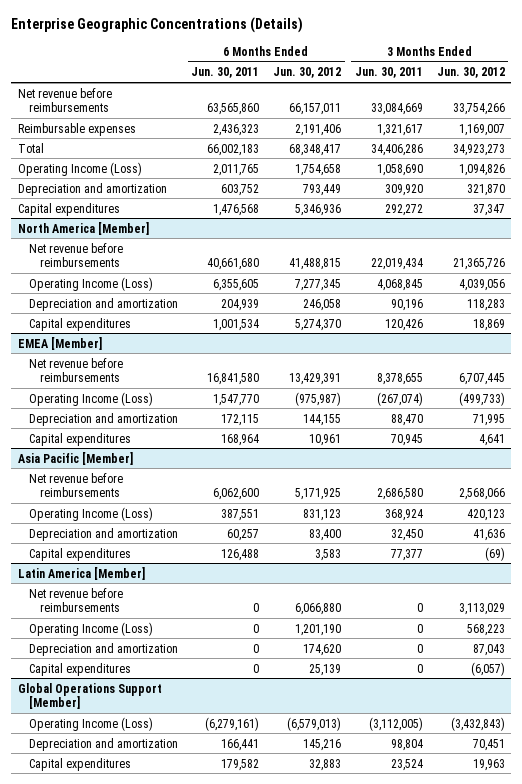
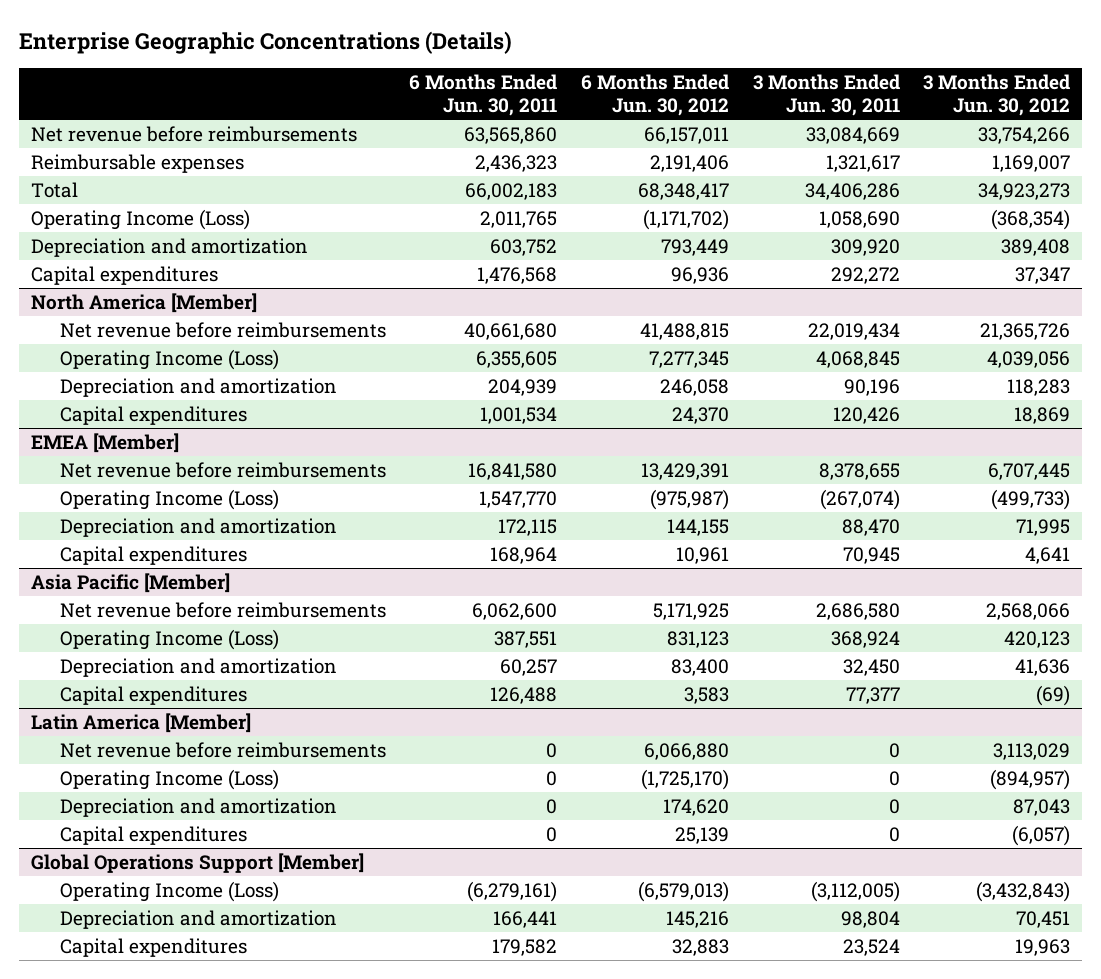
[295,163,342,176] 1,754,658 -> [642,209,729,231] (1,171,702)
[458,163,505,176] 1,094,826 -> [991,209,1071,231] (368,354)
[466,183,505,196] 321,870 -> [1001,239,1071,257] 389,408
[295,203,342,216] 5,346,936 -> [670,267,729,285] 96,936
[295,318,342,331] 5,274,370 -> [671,407,729,425] 24,370
[295,623,342,636] 1,201,190 -> [640,769,729,791] (1,725,170)
[466,623,505,636] 568,223 -> [990,769,1071,791] (894,957)

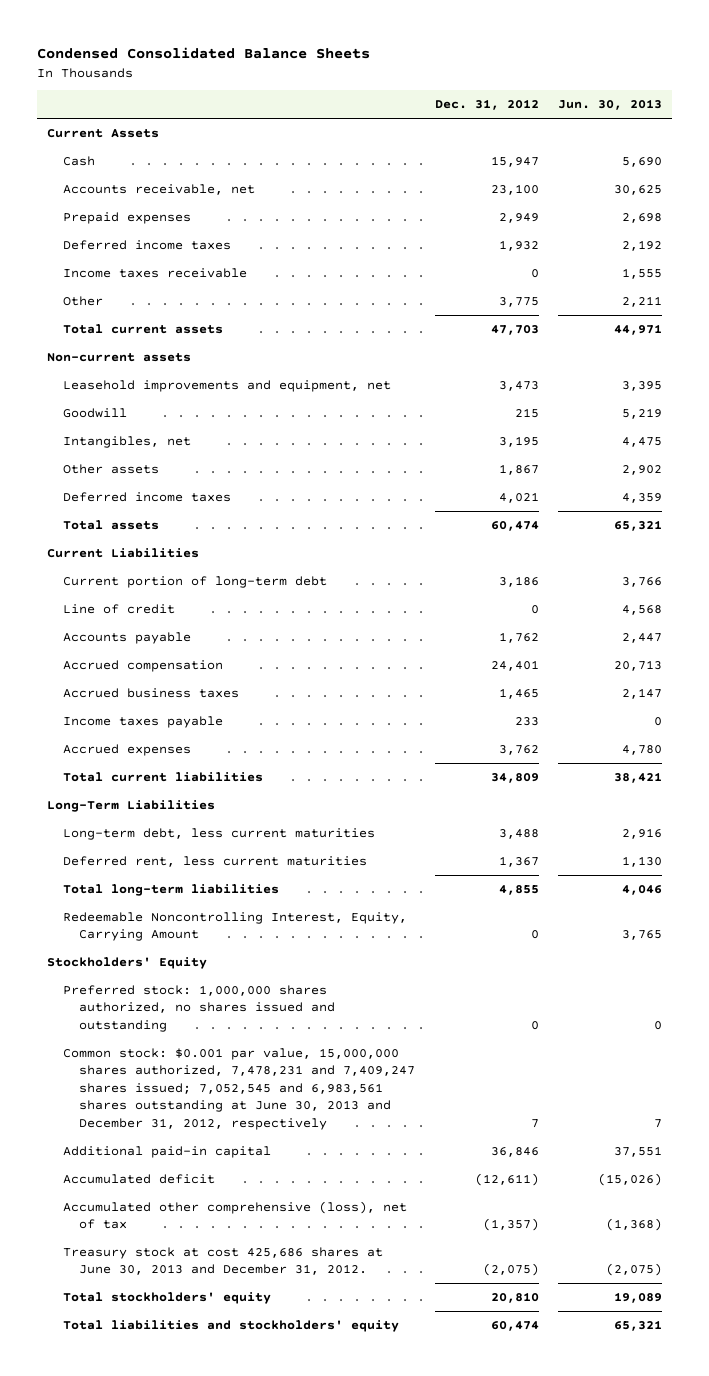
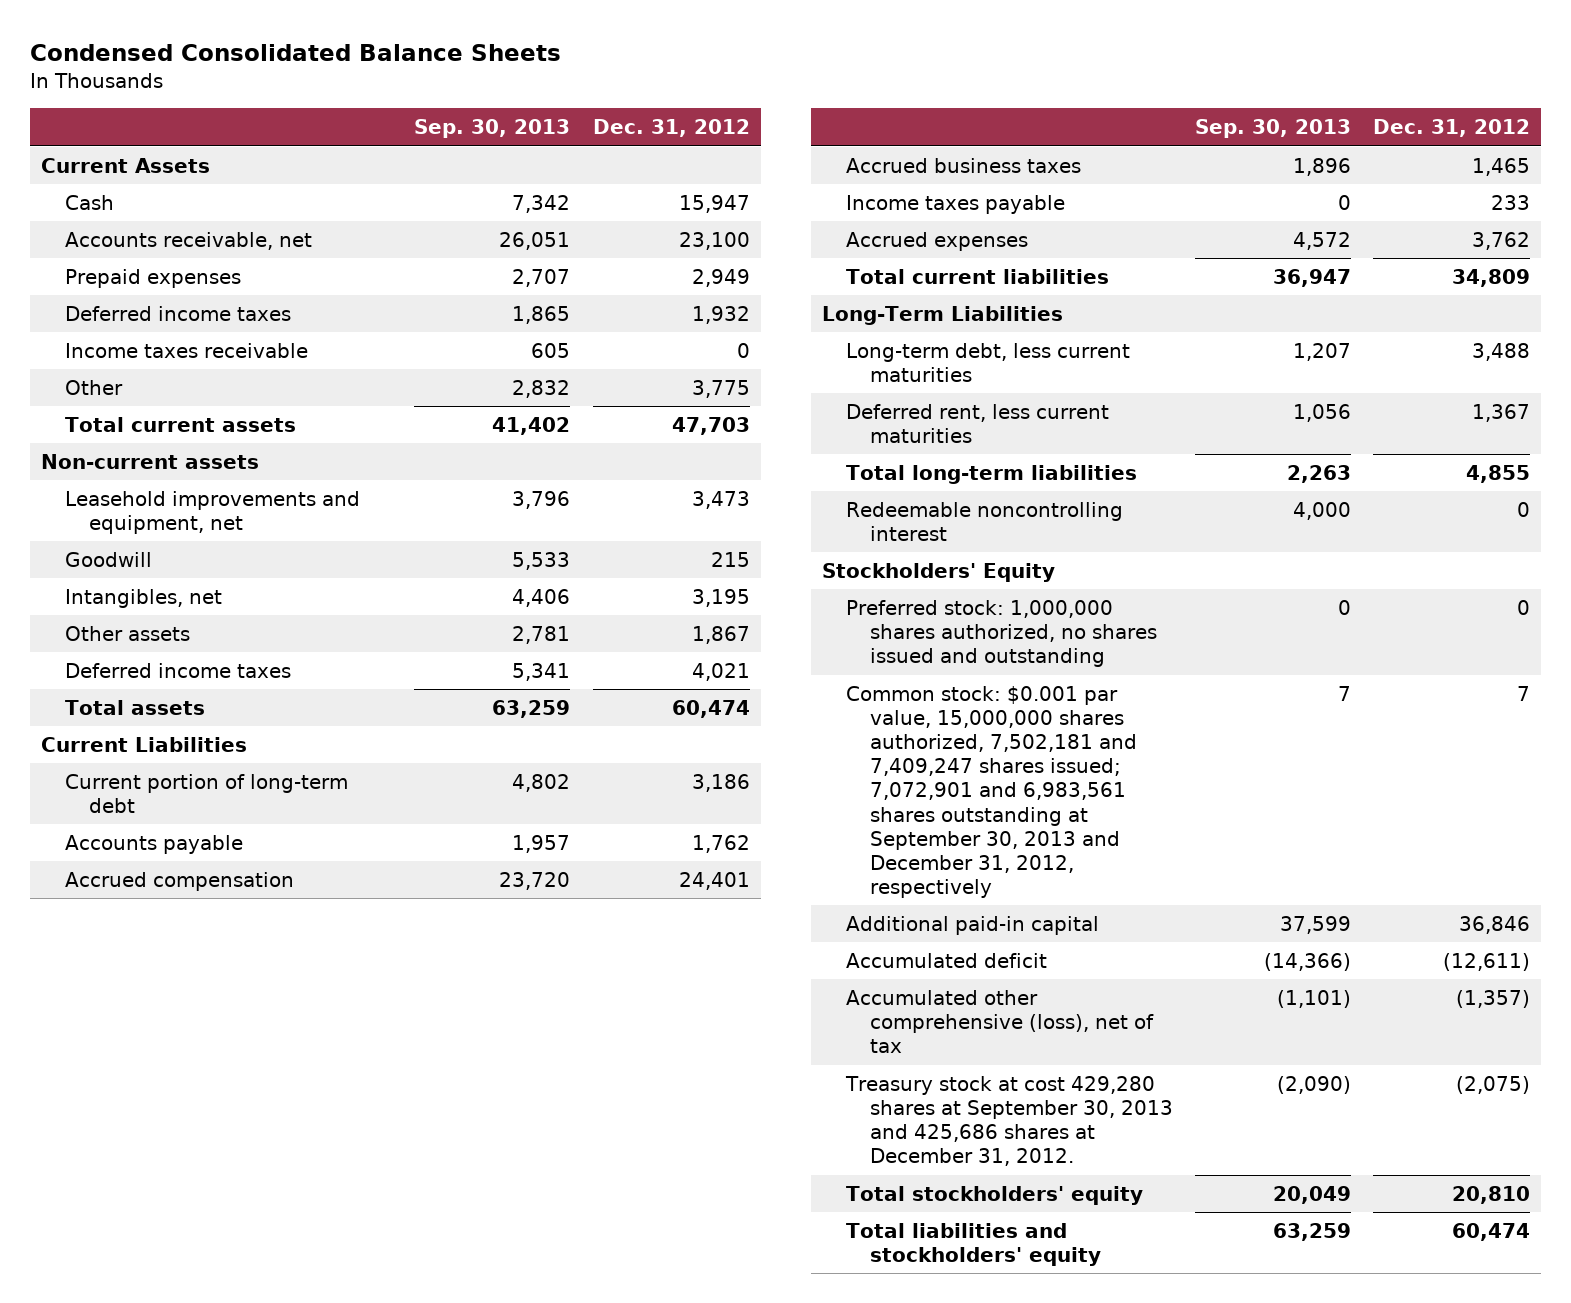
[558,99,663,111] Jun. 30, 2013 -> none
none -> [414,119,571,139] Sep. 30, 2013
[62,604,175,615] Line of credit -> none
[62,912,407,942] Redeemable Noncontrolling Interest, Equity, Carrying Amount -> [845,501,1123,542] Redeemable noncontrolling interest
[62,1048,415,1130] Common stock: $0.001 par value, 15,000,000 shares authorized, 7,478,231 and 7,409,247 shares issued; 7,052,545 and 6,983,561 shares outstanding at June 30, 2013 and December 31, 2012, respectively -> [845,685,1137,899] Common stock: $0.001 par value, 15,000,000 shares authorized, 7,502,181 and 7,409,247 shares issued; 7,072,901 and 6,983,561 shares outstanding at September 30, 2013 and December 31, 2012, respectively
[62,1247,383,1276] Treasury stock at cost 425,686 shares at June 30, 2013 and December 31, 2012. -> [844,1075,1173,1167] Treasury stock at cost 429,280 shares at September 30, 2013 and 425,686 shares at December 31, 2012.

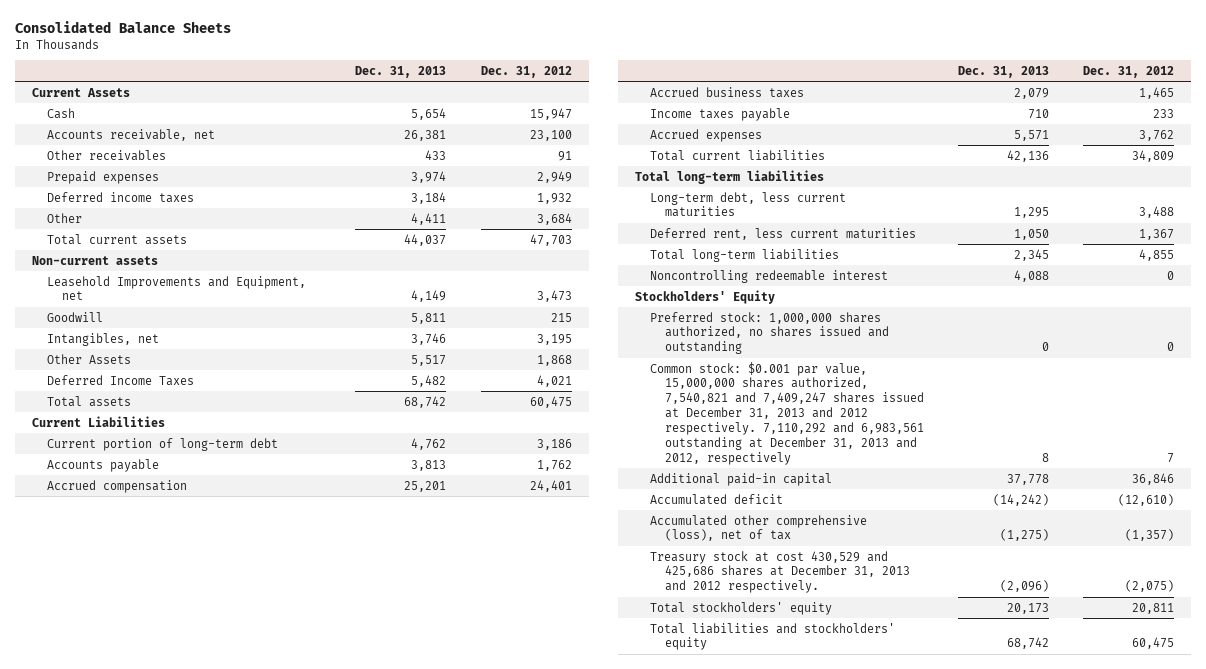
[30,44,562,62] Condensed Consolidated Balance Sheets -> [14,20,231,33] Consolidated Balance Sheets
[414,119,571,139] Sep. 30, 2013 -> none
none -> [355,65,447,78] Dec. 31, 2013
none -> [47,149,167,161] Other receivables
[65,342,309,358] Income taxes receivable -> none
[691,379,750,398] 3,775 -> [536,212,572,225] 3,684
[65,490,361,535] Leasehold improvements and equipment, net -> [47,275,307,301] Leasehold Improvements and Equipment, net
[65,625,191,641] Other assets -> [47,353,132,364] Other Assets
[691,625,750,644] 1,867 -> [536,354,572,366] 1,868
[65,662,292,678] Deferred income taxes -> [47,374,195,386] Deferred Income Taxes
[671,699,750,718] 60,474 -> [529,395,572,408] 60,475
[821,305,1063,325] Long-Term Liabilities -> [634,169,824,184] Total long-term liabilities
[845,501,1123,542] Redeemable noncontrolling interest -> [649,269,888,283] Noncontrolling redeemable interest
[845,685,1137,899] Common stock: $0.001 par value, 15,000,000 shares authorized, 7,502,181 and 7,409,247 shares issued; 7,072,901 and 6,983,561 shares outstanding at September 30, 2013 and December 31, 2012, respectively -> [649,361,924,465] Common stock: $0.001 par value, 15,000,000 shares authorized, 7,540,821 and 7,409,247 shares issued at December 31, 2013 and 2012 respectively. 7,110,292 and 6,983,561 outstanding at December 31, 2013 and 2012, respectively
[1443,952,1531,971] (12,611) -> [1118,493,1175,506] (12,610)
[844,1075,1173,1167] Treasury stock at cost 429,280 shares at September 30, 2013 and 425,686 shares at December 31, 2012. -> [649,550,910,594] Treasury stock at cost 430,529 and 425,686 shares at December 31, 2013 and 2012 respectively.
[1452,1185,1531,1204] 20,810 -> [1132,602,1175,614] 20,811
[1452,1222,1531,1241] 60,474 -> [1132,637,1175,650] 60,475

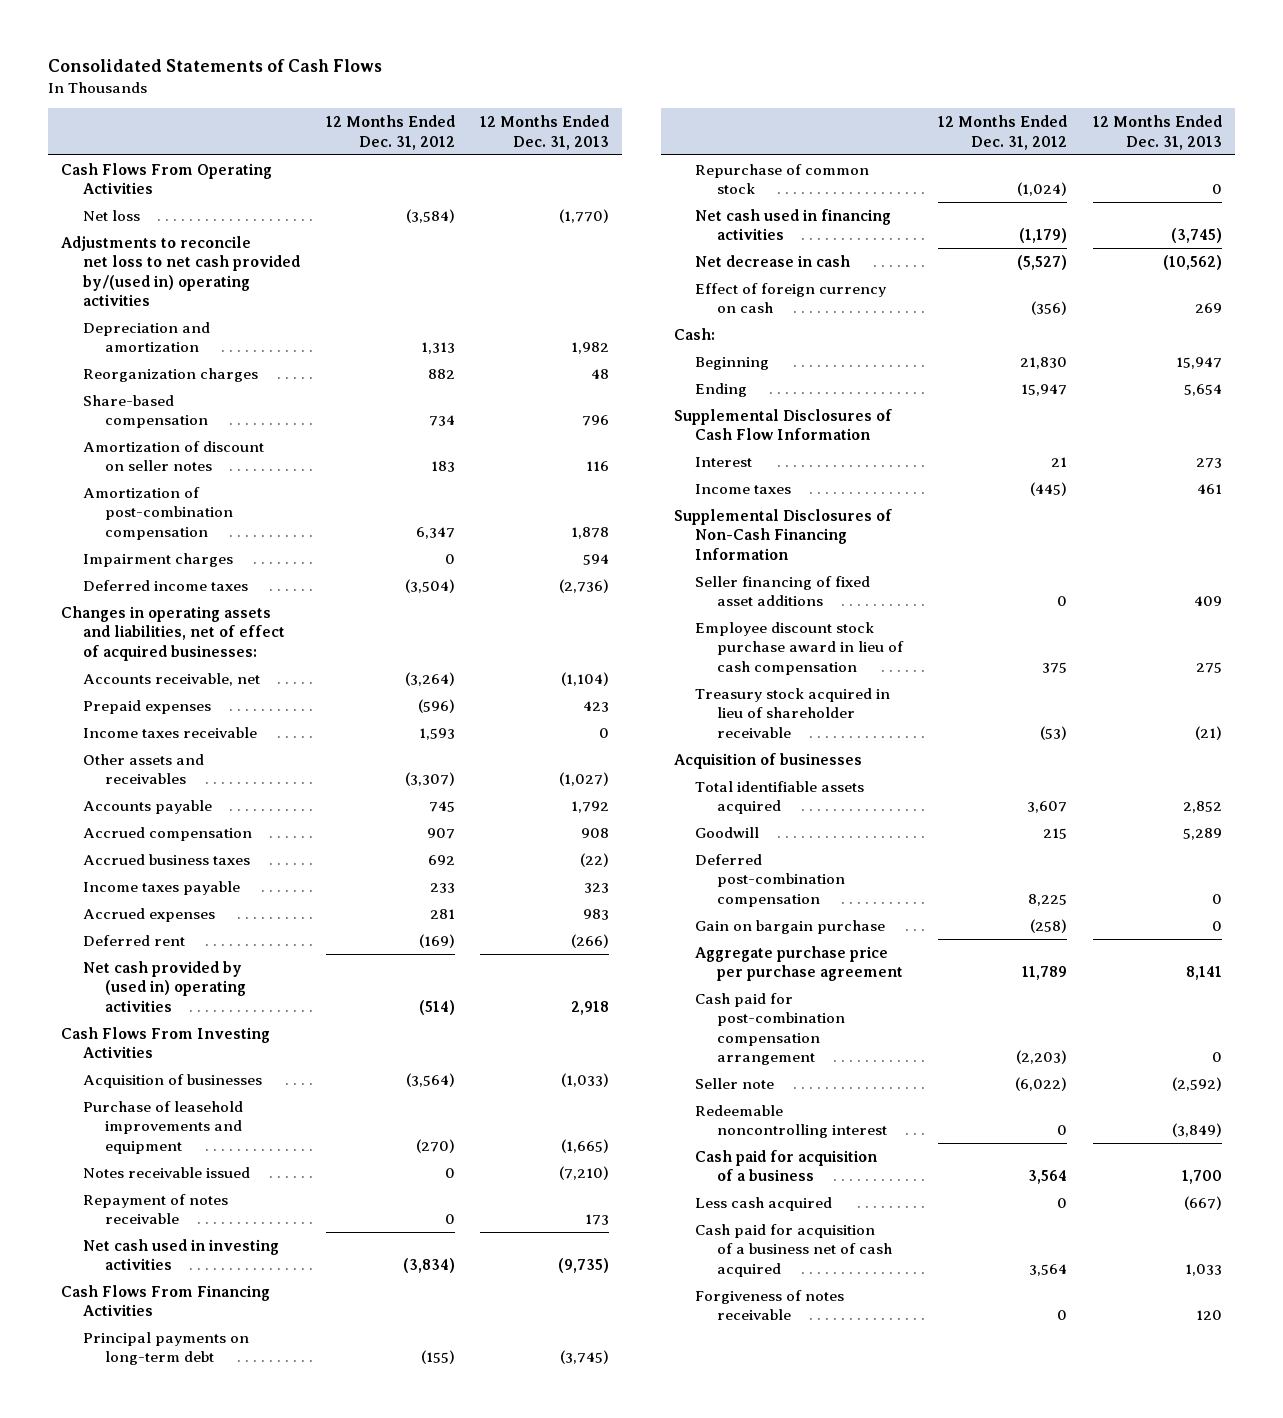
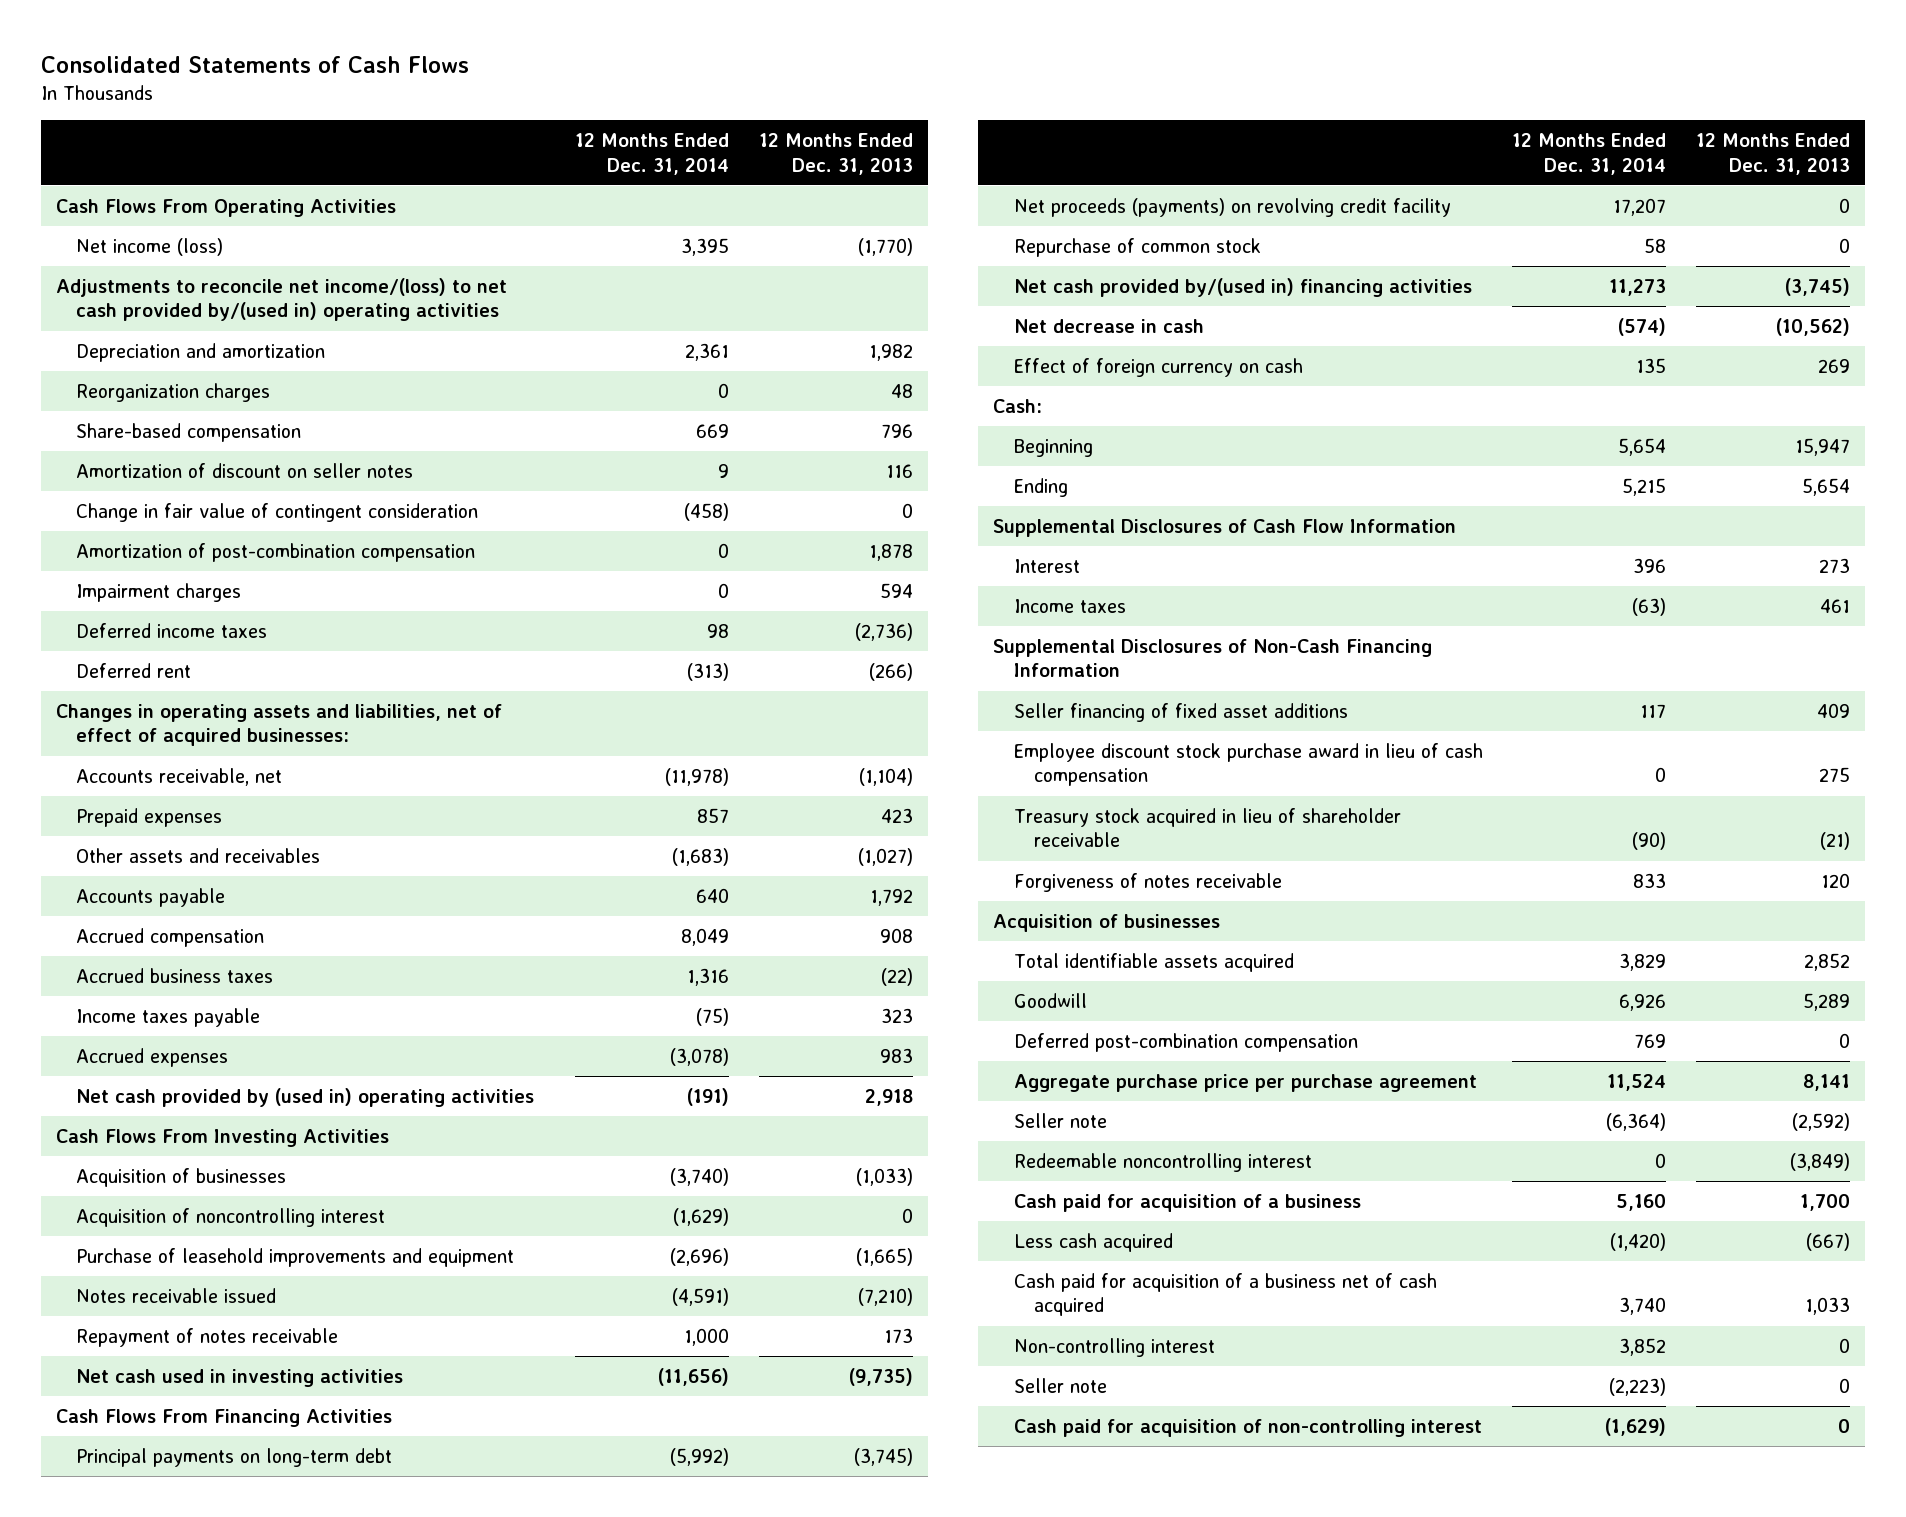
[325,115,455,150] 12 Months Ended Dec. 31, 2012 -> none
none -> [575,132,730,175] 12 Months Ended Dec. 31, 2014
[83,209,141,221] Net loss -> [76,237,224,256] Net income (loss)
[61,235,301,307] Adjustments to reconcile net loss to net cash provided by/(used in) operating activities -> [55,277,507,322] Adjustments to reconcile net income/(loss) to net cash provided by/(used in) operating activities
none -> [76,502,479,522] Change in fair value of contingent consideration
[83,934,186,946] Deferred rent -> [76,662,192,678] Deferred rent
[83,726,258,738] Income taxes receivable -> none
none -> [76,1207,386,1227] Acquisition of noncontrolling interest
none -> [1013,197,1451,217] Net proceeds (payments) on revolving credit facility
[695,208,892,241] Net cash used in financing activities -> [1013,277,1472,297] Net cash provided by/(used in) financing activities
[695,1289,845,1321] Forgiveness of notes receivable -> [1013,872,1282,892] Forgiveness of notes receivable
[695,919,886,934] Gain on bargain purchase -> none
[695,992,846,1066] Cash paid for post-combination compensation arrangement -> none
none -> [1013,1337,1215,1357] Non-controlling interest
none -> [1013,1377,1107,1393] Seller note
none -> [1013,1418,1482,1437] Cash paid for acquisition of non-controlling interest

